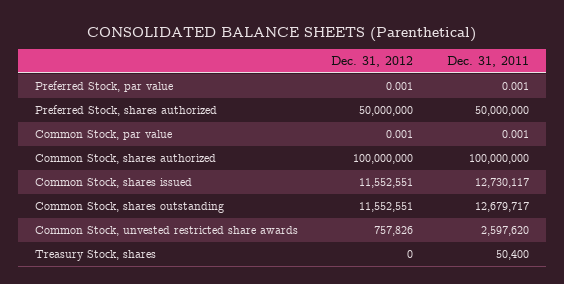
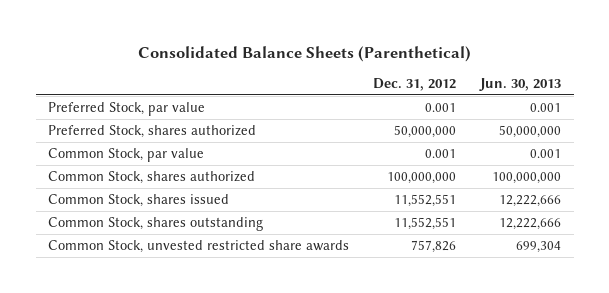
[86,26,476,42] CONSOLIDATED BALANCE SHEETS (Parenthetical) -> [137,45,471,62] Consolidated Balance Sheets (Parenthetical)
[447,56,530,68] Dec. 31, 2011 -> none
none -> [479,78,562,92] Jun. 30, 2013
[34,250,156,262] Treasury Stock, shares -> none

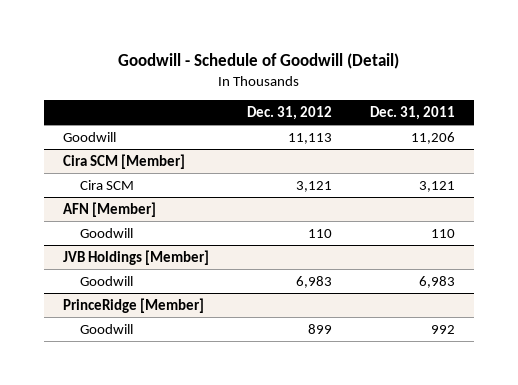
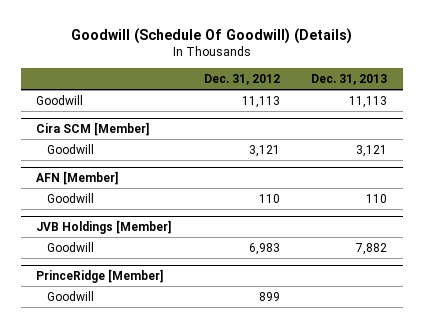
[117,53,399,70] Goodwill - Schedule of Goodwill (Detail) -> [70,27,352,44] Goodwill (Schedule Of Goodwill) (Details)
[369,105,455,120] Dec. 31, 2011 -> none
none -> [311,74,388,86] Dec. 31, 2013
[80,179,135,190] Cira SCM -> [46,143,94,154] Goodwill

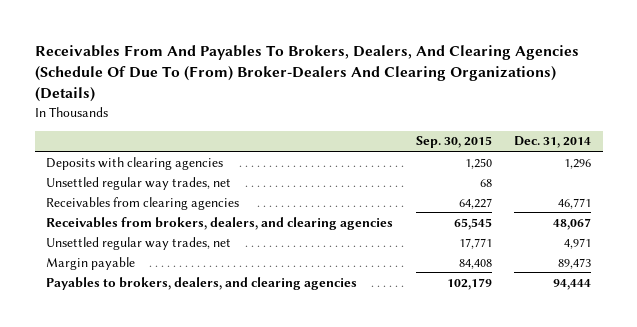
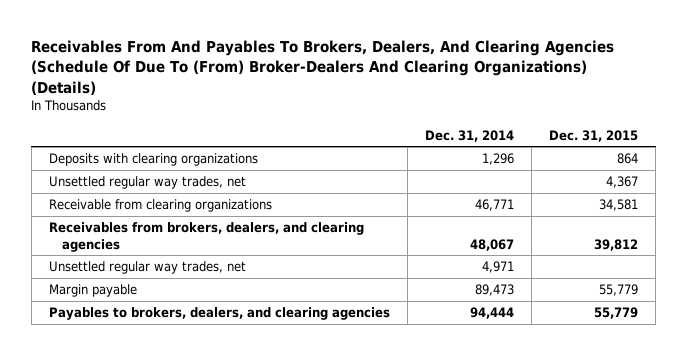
[415,136,492,149] Sep. 30, 2015 -> none
none -> [549,129,639,142] Dec. 31, 2015
[46,156,224,170] Deposits with clearing agencies -> [49,153,259,167] Deposits with clearing organizations
[46,196,240,210] Receivables from clearing agencies -> [49,199,273,213] Receivable from clearing organizations

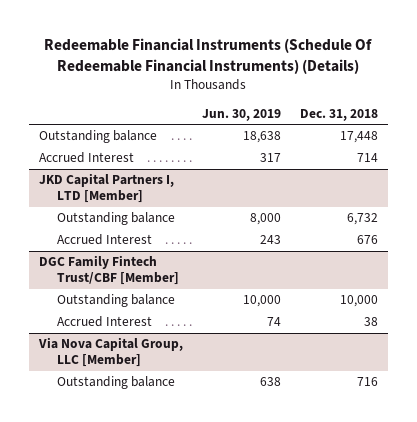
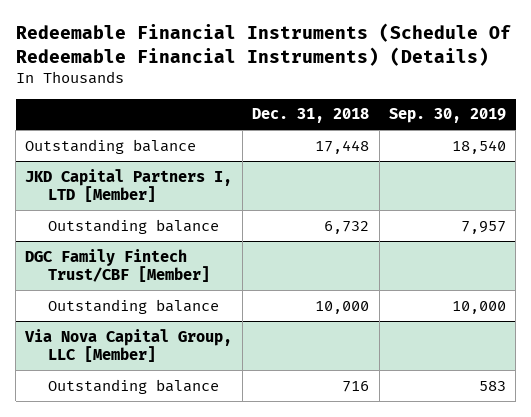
[201,108,281,121] Jun. 30, 2019 -> none
none -> [388,108,506,124] Sep. 30, 2019
[38,152,134,164] Accrued Interest -> none
[56,234,152,246] Accrued Interest -> none
[56,316,152,328] Accrued Interest -> none

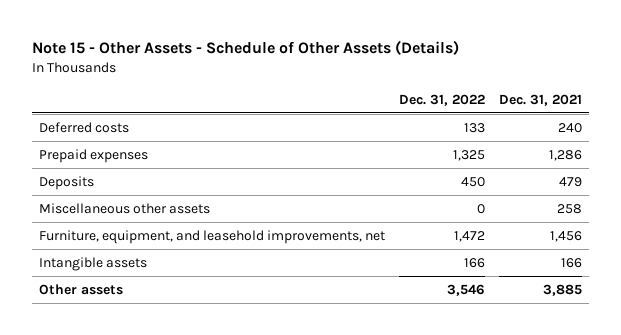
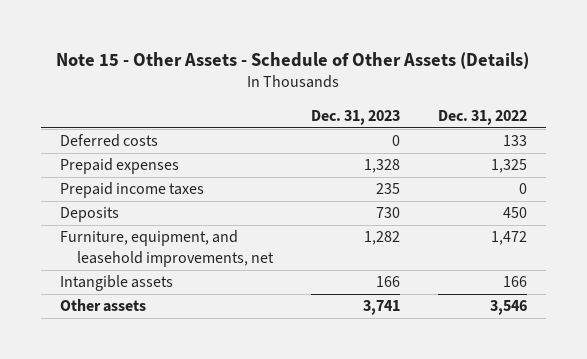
[499,93,583,106] Dec. 31, 2021 -> none
none -> [310,109,400,125] Dec. 31, 2023
none -> [59,182,204,199] Prepaid income taxes
[39,202,211,214] Miscellaneous other assets -> none

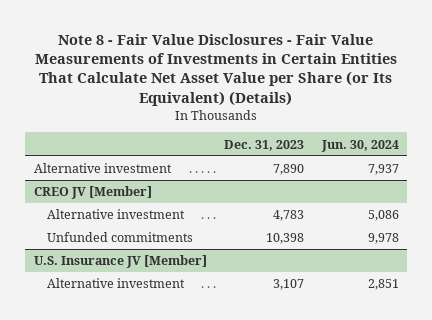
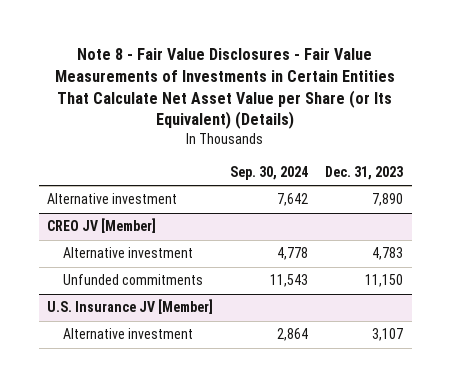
[320,139,399,152] Jun. 30, 2024 -> none
none -> [230,165,309,180] Sep. 30, 2024
[266,233,305,245] 10,398 -> [365,274,404,288] 11,150

